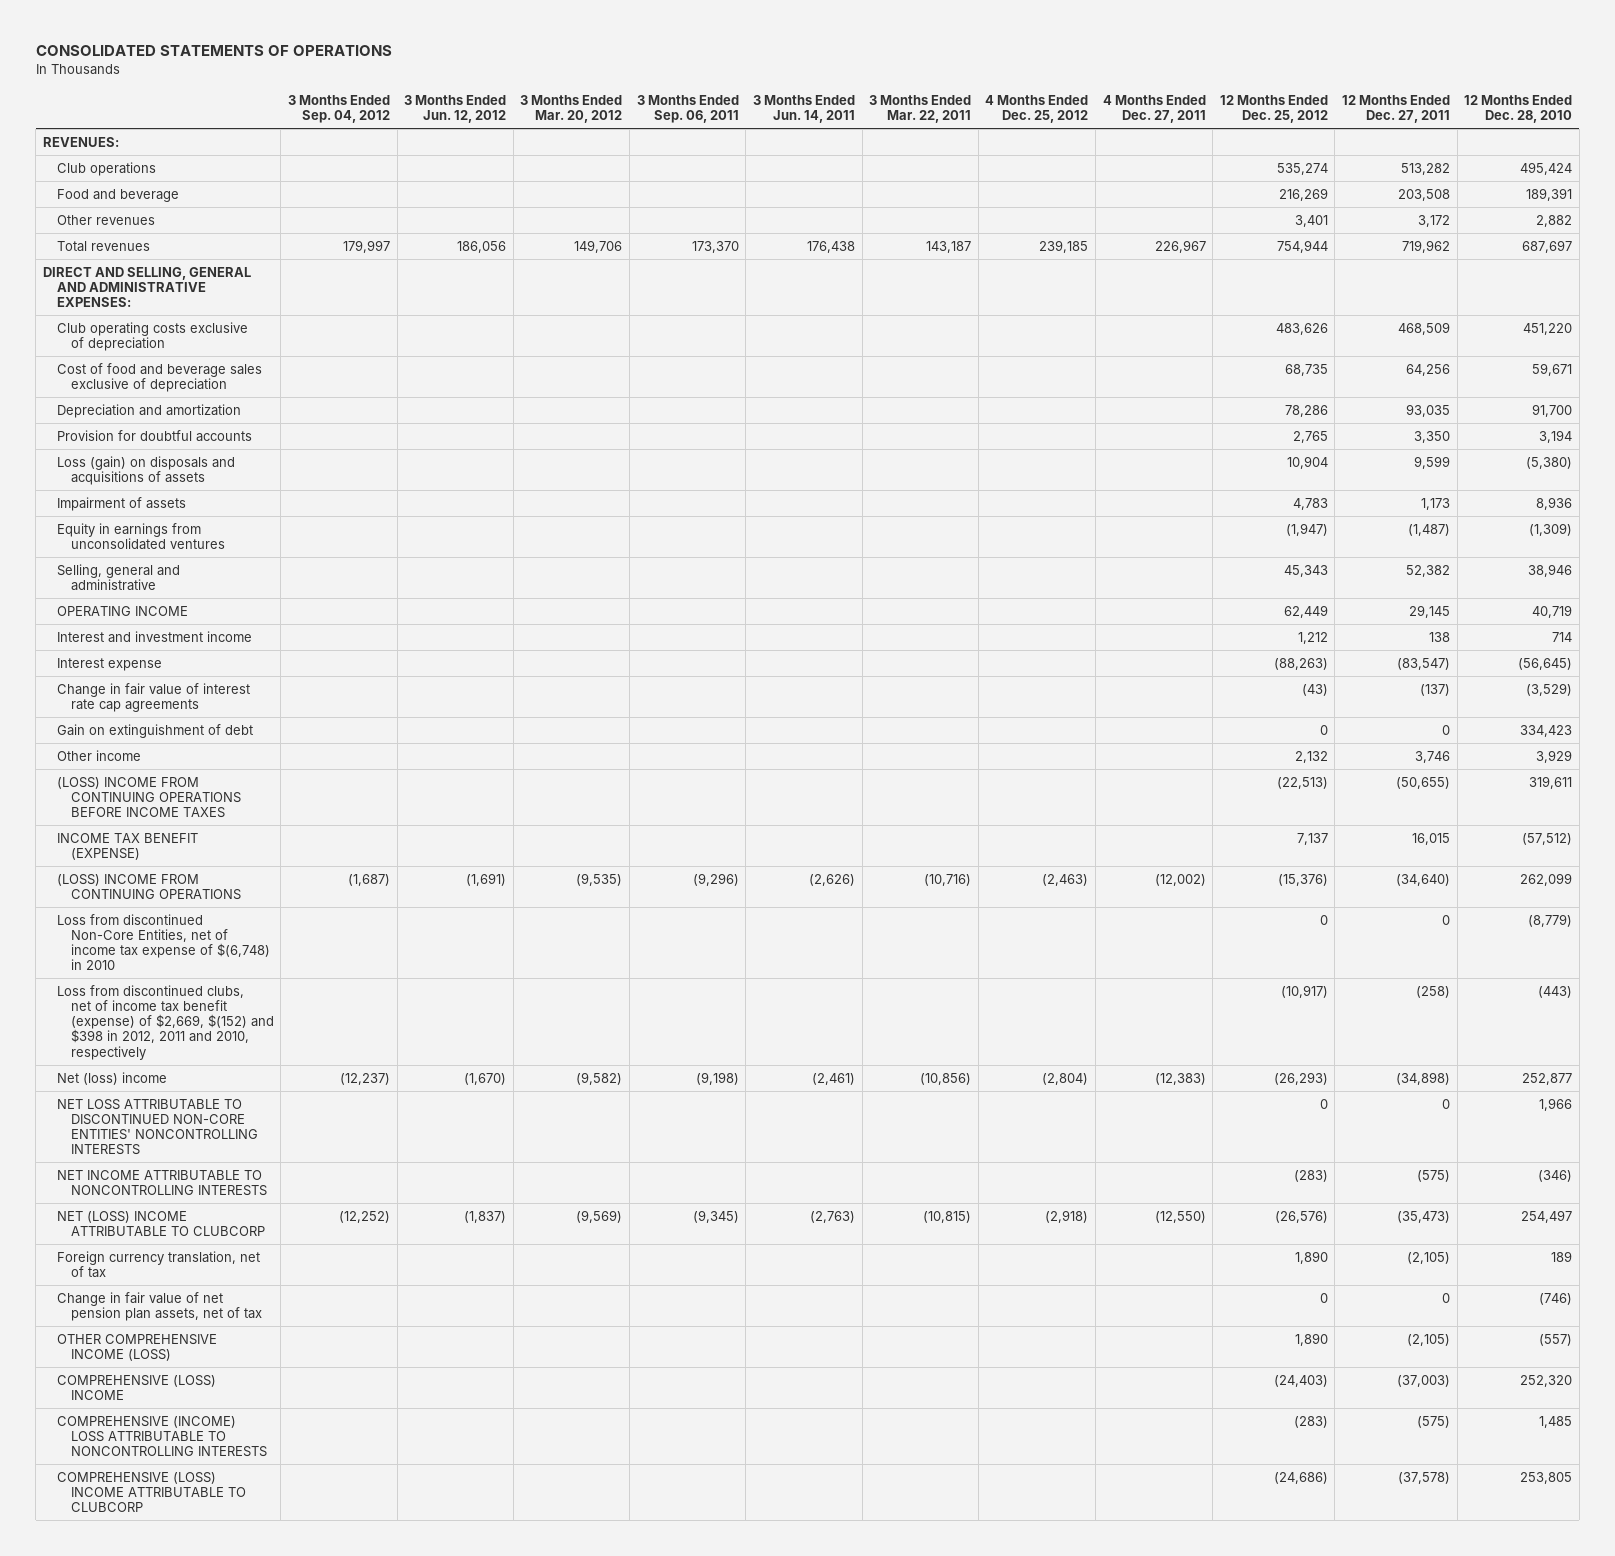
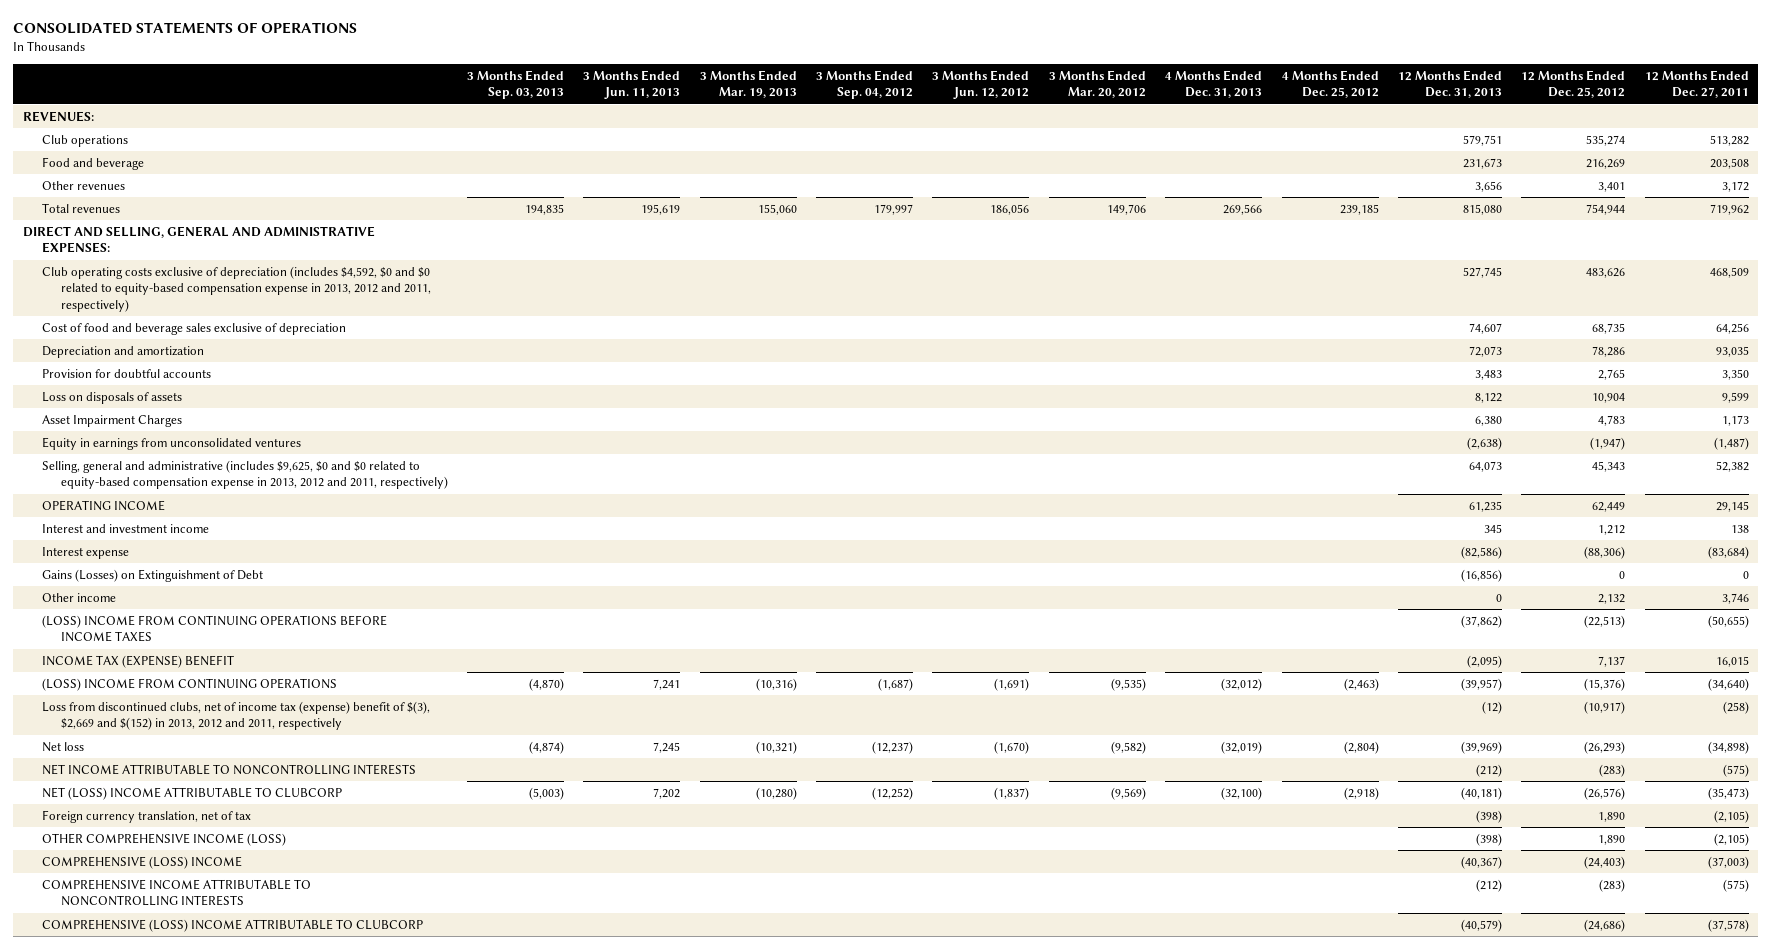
[636,95,739,124] 3 Months Ended Sep. 06, 2011 -> none
[752,95,855,124] 3 Months Ended Jun. 14, 2011 -> none
[869,95,972,124] 3 Months Ended Mar. 22, 2011 -> none
[1102,95,1206,124] 4 Months Ended Dec. 27, 2011 -> none
[1464,95,1573,124] 12 Months Ended Dec. 28, 2010 -> none
none -> [467,69,565,100] 3 Months Ended Sep. 03, 2013
none -> [583,69,681,100] 3 Months Ended Jun. 11, 2013
none -> [699,69,797,99] 3 Months Ended Mar. 19, 2013
none -> [1165,69,1263,99] 4 Months Ended Dec. 31, 2013
none -> [1397,69,1502,99] 12 Months Ended Dec. 31, 2013
[56,321,248,351] Club operating costs exclusive of depreciation -> [41,265,431,312] Club operating costs exclusive of depreciation (includes $4,592, $0 and $0 related to equity-based compensation expense in 2013, 2012 and 2011, respectively)
[56,455,235,485] Loss (gain) on disposals and acquisitions of assets -> [41,391,182,404] Loss on disposals of assets
[56,496,186,511] Impairment of assets -> [41,414,182,427] Asset Impairment Charges
[56,563,180,591] Selling, general and administrative -> [41,459,448,490] Selling, general and administrative (includes $9,625, $0 and $0 related to equity-based compensation expense in 2013, 2012 and 2011, respectively)
[56,682,250,712] Change in fair value of interest rate cap agreements -> none
[1273,657,1328,670] (88,263) -> [1584,545,1626,559] (88,306)
[1397,657,1451,670] (83,547) -> [1707,545,1749,559] (83,684)
[56,723,253,738] Gain on extinguishment of debt -> [41,568,263,582] Gains (Losses) on Extinguishment of Debt
[56,832,198,860] INCOME TAX BENEFIT (EXPENSE) -> [41,654,234,668] INCOME TAX (EXPENSE) BENEFIT
[56,913,270,971] Loss from discontinued Non-Core Entities, net of income tax expense of $(6,748) in 2010 -> none
[56,1098,258,1156] NET LOSS ATTRIBUTABLE TO DISCONTINUED NON-CORE ENTITIES' NONCONTROLLING INTERESTS -> none
[56,984,274,1060] Loss from discontinued clubs, net of income tax benefit (expense) of $2,669, $(152) and $398 in 2012, 2011 and 2010, respectively -> [41,700,430,731] Loss from discontinued clubs, net of income tax (expense) benefit of $(3), $2,669 and $(152) in 2013, 2012 and 2011, respectively
[56,1071,167,1085] Net (loss) income -> [41,741,84,752] Net loss
[56,1291,262,1321] Change in fair value of net pension plan assets, net of tax -> none
[56,1415,267,1458] COMPREHENSIVE (INCOME) LOSS ATTRIBUTABLE TO NONCONTROLLING INTERESTS -> [41,878,311,907] COMPREHENSIVE INCOME ATTRIBUTABLE TO NONCONTROLLING INTERESTS

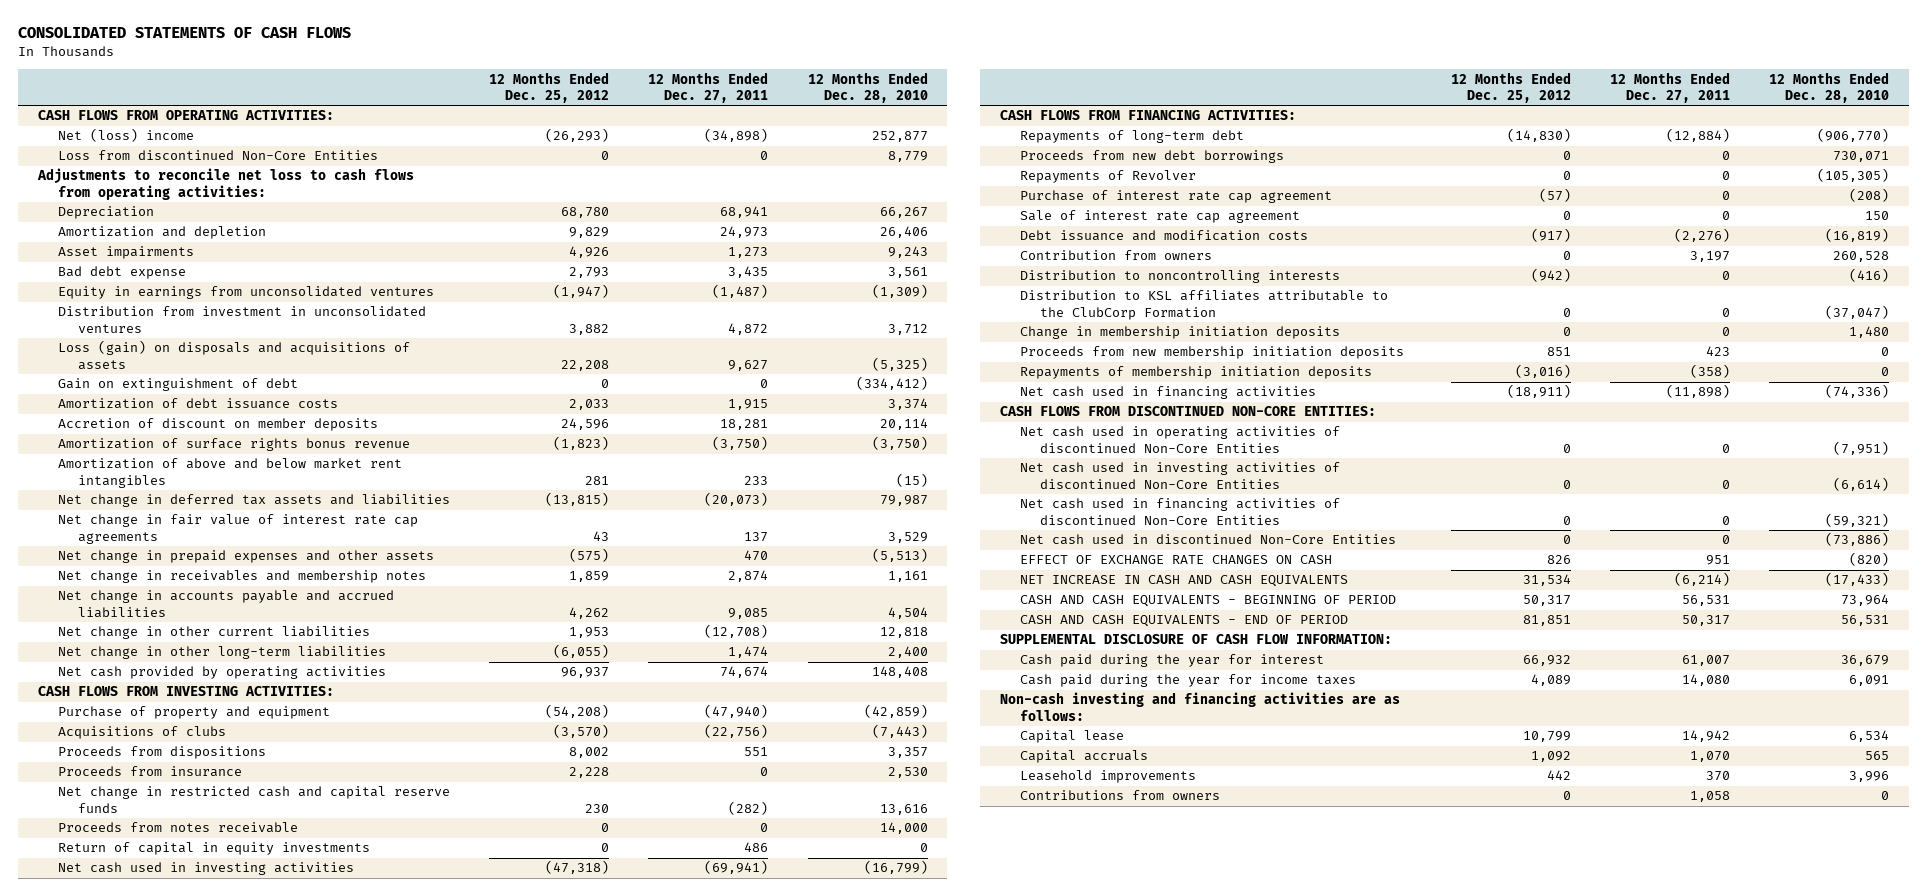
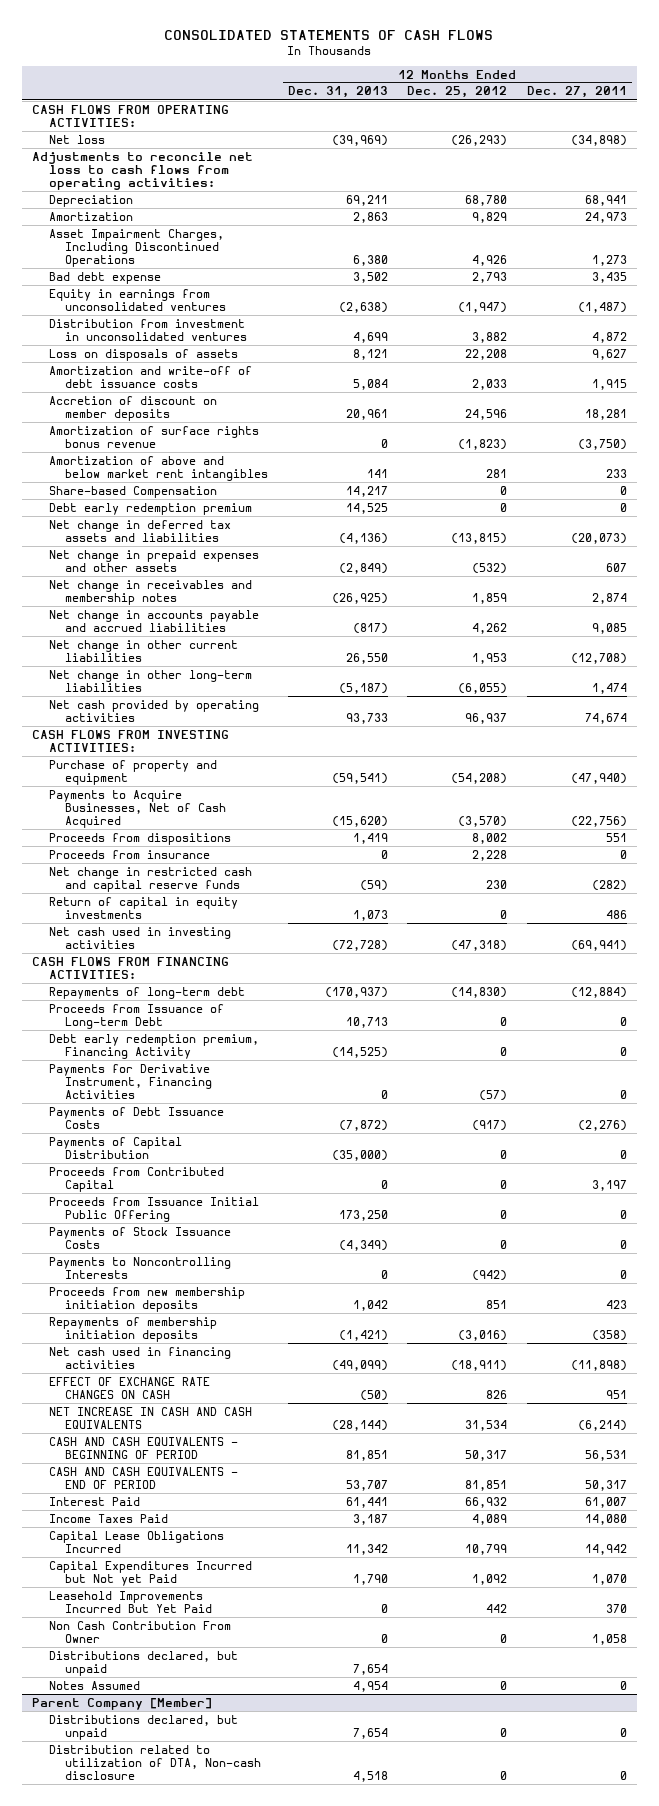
[807,71,928,103] 12 Months Ended Dec. 28, 2010 -> none
none -> [287,86,388,99] Dec. 31, 2013
[57,150,378,161] Loss from discontinued Non-Core Entities -> none
[57,128,194,143] Net (loss) income -> [48,134,105,144] Net loss
[57,226,266,240] Amortization and depletion -> [48,211,133,221] Amortization
[57,246,194,260] Asset impairments -> [48,228,224,268] Asset Impairment Charges, Including Discontinued Operations
[57,378,298,392] Gain on extinguishment of debt -> none
[57,340,410,370] Loss (gain) on disposals and acquisitions of assets -> [48,348,238,361] Loss on disposals of assets
[57,398,338,410] Amortization of debt issuance costs -> [48,365,252,388] Amortization and write-off of debt issuance costs
none -> [48,485,217,498] Share-based Compensation
none -> [48,502,252,515] Debt early redemption premium
[57,514,418,544] Net change in fair value of interest rate cap agreements -> none
[569,548,610,563] (575) -> [472,562,508,574] (532)
[744,550,769,562] 470 -> [605,562,627,572] 607
[57,726,226,740] Acquisitions of clubs -> [48,789,227,829] Payments to Acquire Businesses, Net of Cash Acquired
[57,822,298,834] Proceeds from notes receivable -> none
[1019,170,1196,184] Repayments of Revolver -> none
[1019,210,1300,224] Sale of interest rate cap agreement -> none
[1019,290,1388,320] Distribution to KSL affiliates attributable to the ClubCorp Formation -> none
[1019,326,1340,340] Change in membership initiation deposits -> none
[1019,150,1284,164] Proceeds from new debt borrowings -> [48,1003,224,1029] Proceeds from Issuance of Long-term Debt
none -> [48,1033,259,1059] Debt early redemption premium, Financing Activity
[1019,190,1332,204] Purchase of interest rate cap agreement -> [48,1063,213,1100] Payments for Derivative Instrument, Financing Activities
[1019,230,1308,242] Debt issuance and modification costs -> [48,1106,224,1129] Payments of Debt Issuance Costs
none -> [48,1136,182,1159] Payments of Capital Distribution
[1019,250,1212,261] Contribution from owners -> [48,1166,224,1192] Proceeds from Contributed Capital
none -> [48,1196,259,1222] Proceeds from Issuance Initial Public Offering
none -> [48,1226,231,1249] Payments of Stock Issuance Costs
[1019,270,1340,284] Distribution to noncontrolling interests -> [48,1256,231,1279] Payments to Noncontrolling Interests
[999,406,1376,417] CASH FLOWS FROM DISCONTINUED NON-CORE ENTITIES: -> none
[1019,426,1340,453] Net cash used in operating activities of discontinued Non-Core Entities -> none
[1019,462,1340,489] Net cash used in investing activities of discontinued Non-Core Entities -> none
[1019,498,1340,525] Net cash used in financing activities of discontinued Non-Core Entities -> none
[1019,534,1396,546] Net cash used in discontinued Non-Core Entities -> none
[999,634,1392,645] SUPPLEMENTAL DISCLOSURE OF CASH FLOW INFORMATION: -> none
[999,692,1400,721] Non-cash investing and financing activities are as follows: -> none
[1019,654,1324,668] Cash paid during the year for interest -> [48,1496,140,1506] Interest Paid
[1019,674,1356,688] Cash paid during the year for income taxes -> [48,1513,168,1523] Income Taxes Paid
[1019,730,1124,744] Capital lease -> [48,1530,224,1553] Capital Lease Obligations Incurred
[1019,750,1148,764] Capital accruals -> [48,1560,252,1586] Capital Expenditures Incurred but Not yet Paid
[1019,770,1196,784] Leasehold improvements -> [48,1590,213,1613] Leasehold Improvements Incurred But Yet Paid
[1019,790,1220,801] Contributions from owners -> [48,1620,231,1643] Non Cash Contribution From Owner
none -> [48,1650,238,1676] Distributions declared, but unpaid
none -> [48,1680,140,1690] Notes Assumed
none -> [32,1697,213,1710] Parent Company [Member]
none -> [48,1714,238,1740] Distributions declared, but unpaid
none -> [48,1744,262,1781] Distribution related to utilization of DTA, Non-cash disclosure

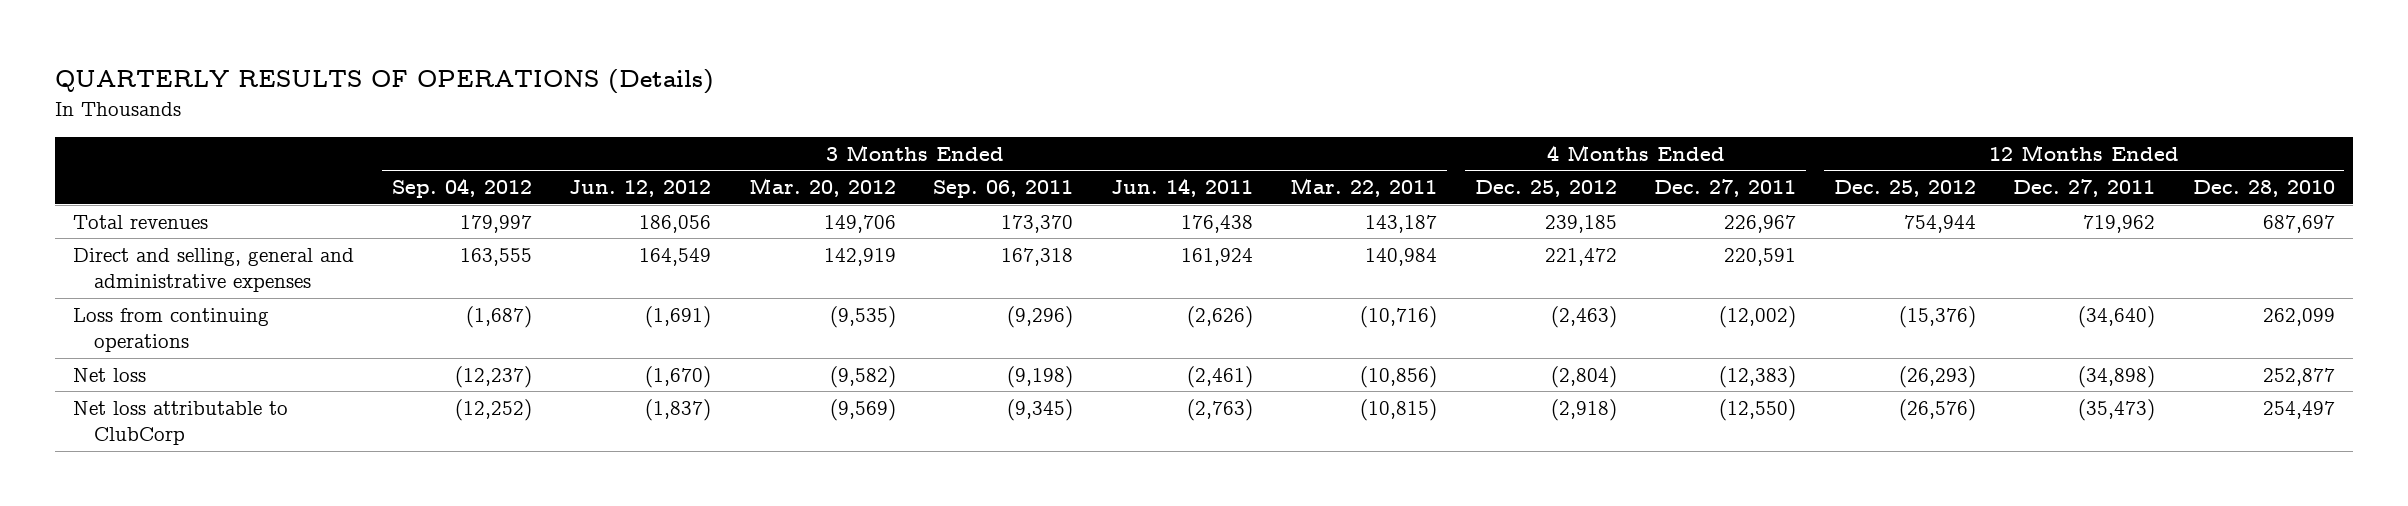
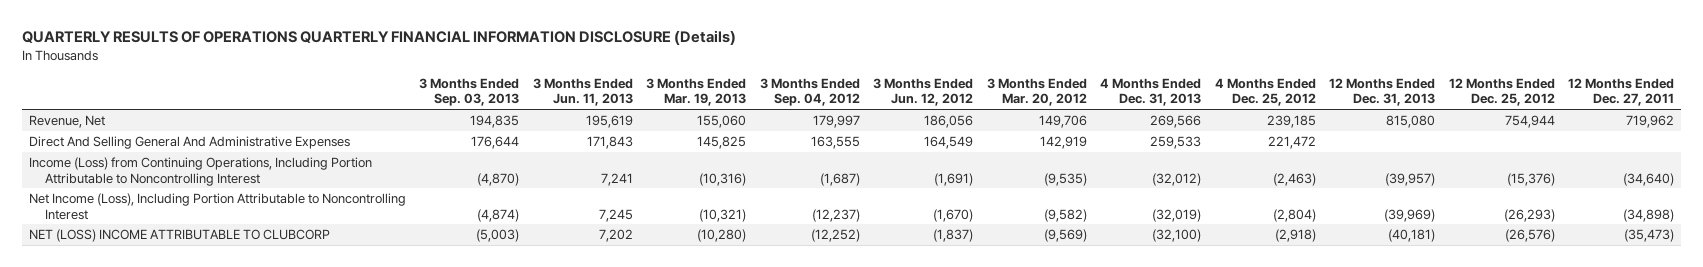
[54,69,714,95] QUARTERLY RESULTS OF OPERATIONS (Details) -> [22,30,737,46] QUARTERLY RESULTS OF OPERATIONS QUARTERLY FINANCIAL INFORMATION DISCLOSURE (Details)
[933,180,1074,199] Sep. 06, 2011 -> none
[1110,178,1253,198] Jun. 14, 2011 -> none
[1290,178,1438,198] Mar. 22, 2011 -> none
[1654,179,1797,198] Dec. 27, 2011 -> none
[2192,180,2335,198] Dec. 28, 2010 -> none
none -> [419,77,520,107] 3 Months Ended Sep. 03, 2013
none -> [532,77,633,107] 3 Months Ended Jun. 11, 2013
none -> [646,77,747,107] 3 Months Ended Mar. 19, 2013
none -> [1100,77,1202,107] 4 Months Ended Dec. 31, 2013
none -> [1329,77,1436,107] 12 Months Ended Dec. 31, 2013
[73,214,209,229] Total revenues -> [29,115,106,129] Revenue, Net
[73,247,355,293] Direct and selling, general and administrative expenses -> [29,136,351,150] Direct And Selling General And Administrative Expenses
[73,307,270,353] Loss from continuing operations -> [29,157,373,186] Income (Loss) from Continuing Operations, Including Portion Attributable to Noncontrolling Interest
[73,367,147,382] Net loss -> [29,193,407,220] Net Income (Loss), Including Portion Attributable to Noncontrolling Interest
[73,400,289,446] Net loss attributable to ClubCorp -> [29,229,331,243] NET (LOSS) INCOME ATTRIBUTABLE TO CLUBCORP

